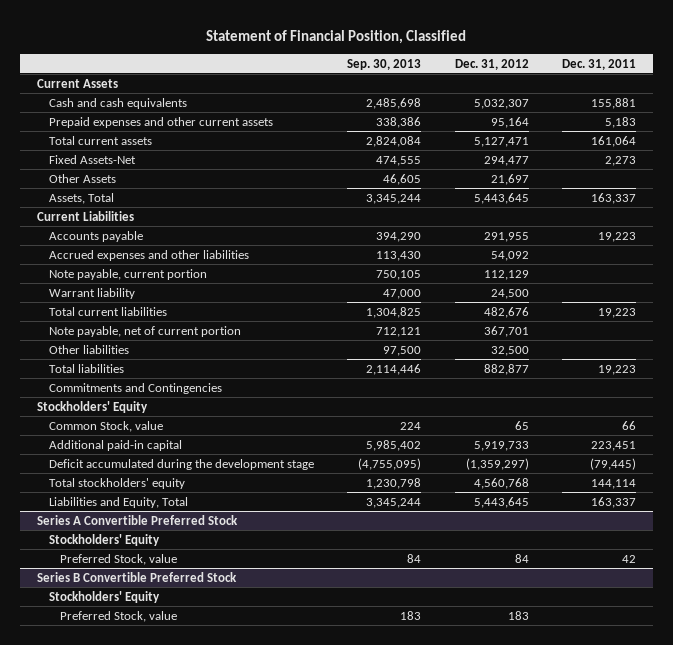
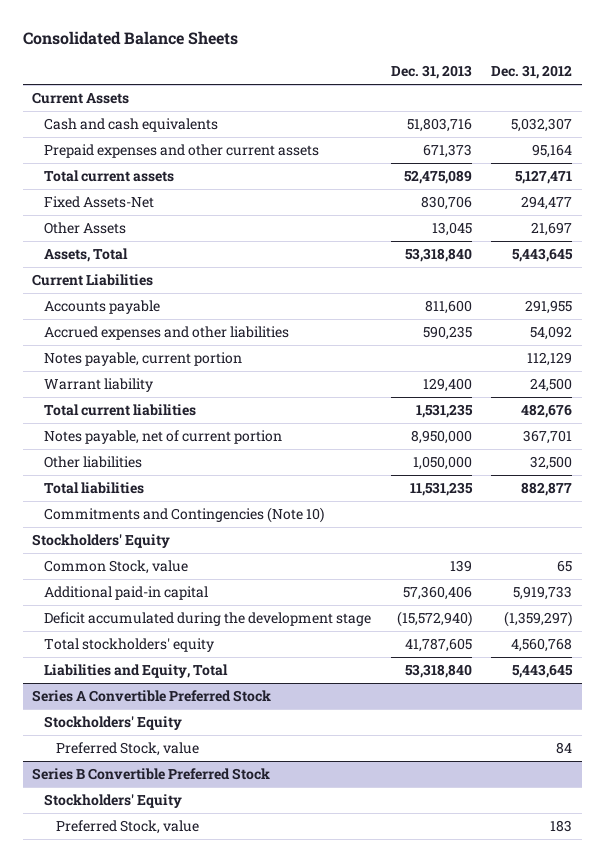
[206,29,467,44] Statement of Financial Position, Classified -> [22,31,238,46] Consolidated Balance Sheets
[347,58,422,70] Sep. 30, 2013 -> none
[561,58,636,70] Dec. 31, 2011 -> none
none -> [390,64,472,79] Dec. 31, 2013
[48,268,207,280] Note payable, current portion -> [44,352,243,367] Notes payable, current portion
[48,325,241,337] Note payable, net of current portion -> [44,430,283,445] Notes payable, net of current portion
[48,382,222,394] Commitments and Contingencies -> [44,507,325,524] Commitments and Contingencies (Note 10)

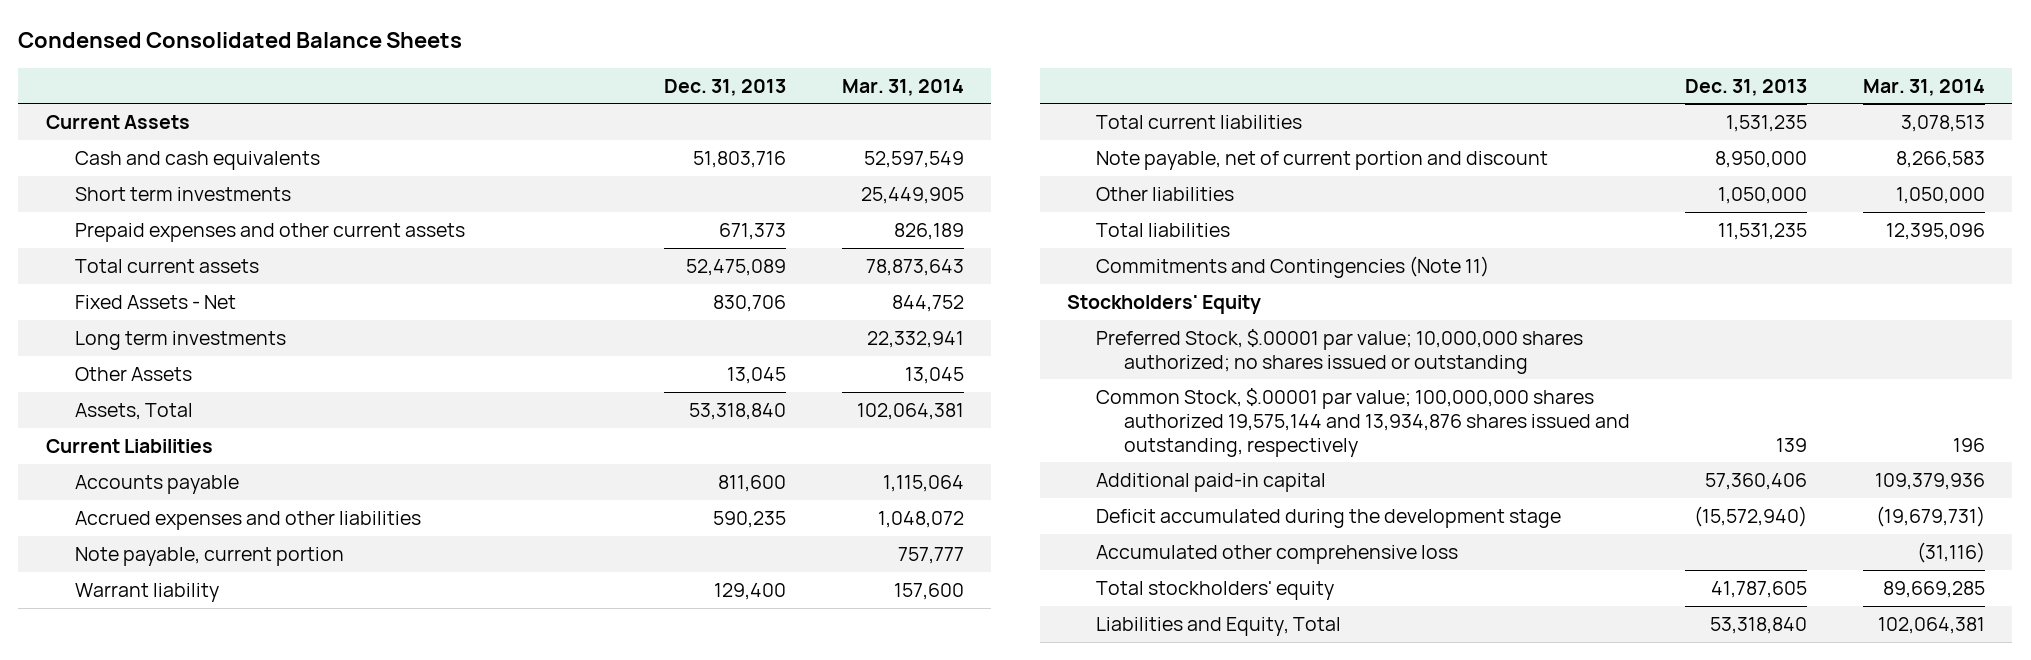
[22,31,238,46] Consolidated Balance Sheets -> [18,32,463,49] Condensed Consolidated Balance Sheets
[491,64,573,79] Dec. 31, 2012 -> none
none -> [841,78,964,96] Mar. 31, 2014
none -> [74,186,291,201] Short term investments
[44,196,155,209] Fixed Assets-Net -> [74,294,236,309] Fixed Assets - Net
none -> [74,330,286,350] Long term investments
[44,352,243,367] Notes payable, current portion -> [74,546,344,566] Note payable, current portion
[44,430,283,445] Notes payable, net of current portion -> [1095,150,1548,170] Note payable, net of current portion and discount
[44,507,325,524] Commitments and Contingencies (Note 10) -> [1095,255,1489,278] Commitments and Contingencies (Note 11)
none -> [1095,328,1583,374] Preferred Stock, $.00001 par value; 10,000,000 shares authorized; no shares issued or outstanding
[44,560,189,575] Common Stock, value -> [1095,387,1631,457] Common Stock, $.00001 par value; 100,000,000 shares authorized 19,575,144 and 13,934,876 shares issued and outstanding, respectively
none -> [1095,544,1458,564] Accumulated other comprehensive loss
[32,690,272,703] Series A Convertible Preferred Stock -> none
[44,716,183,731] Stockholders' Equity -> none
[56,742,200,757] Preferred Stock, value -> none
[32,768,271,781] Series B Convertible Preferred Stock -> none
[44,794,183,809] Stockholders' Equity -> none
[56,820,200,835] Preferred Stock, value -> none

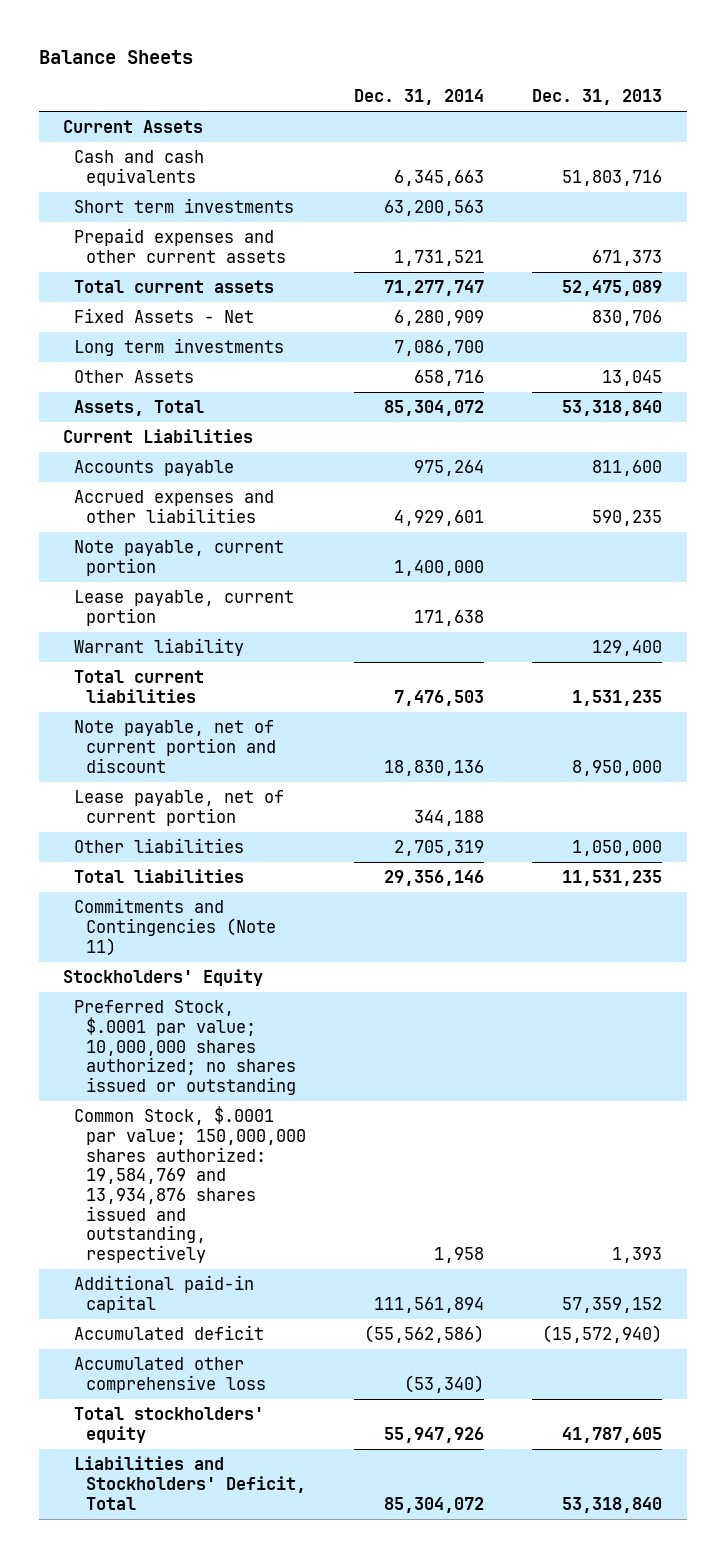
[18,32,463,49] Condensed Consolidated Balance Sheets -> [38,50,193,65] Balance Sheets
[841,78,964,96] Mar. 31, 2014 -> none
none -> [354,88,485,105] Dec. 31, 2014
none -> [74,590,295,626] Lease payable, current portion
none -> [74,790,285,826] Lease payable, net of current portion
[1095,328,1583,374] Preferred Stock, $.00001 par value; 10,000,000 shares authorized; no shares issued or outstanding -> [74,1000,296,1095] Preferred Stock, $.0001 par value; 10,000,000 shares authorized; no shares issued or outstanding
[1095,387,1631,457] Common Stock, $.00001 par value; 100,000,000 shares authorized 19,575,144 and 13,934,876 shares issued and outstanding, respectively -> [74,1106,306,1263] Common Stock, $.0001 par value; 150,000,000 shares authorized: 19,584,769 and 13,934,876 shares issued and outstanding, respectively
[1776,437,1808,452] 139 -> [612,1246,663,1263] 1,393
[1705,472,1808,490] 57,360,406 -> [562,1296,663,1313] 57,359,152
[1095,508,1561,528] Deficit accumulated during the development stage -> [74,1325,265,1341] Accumulated deficit
[1095,616,1341,636] Liabilities and Equity, Total -> [74,1456,306,1510] Liabilities and Stockholders' Deficit, Total

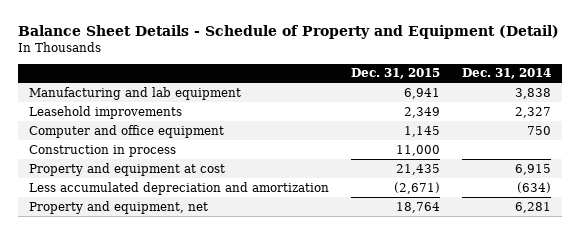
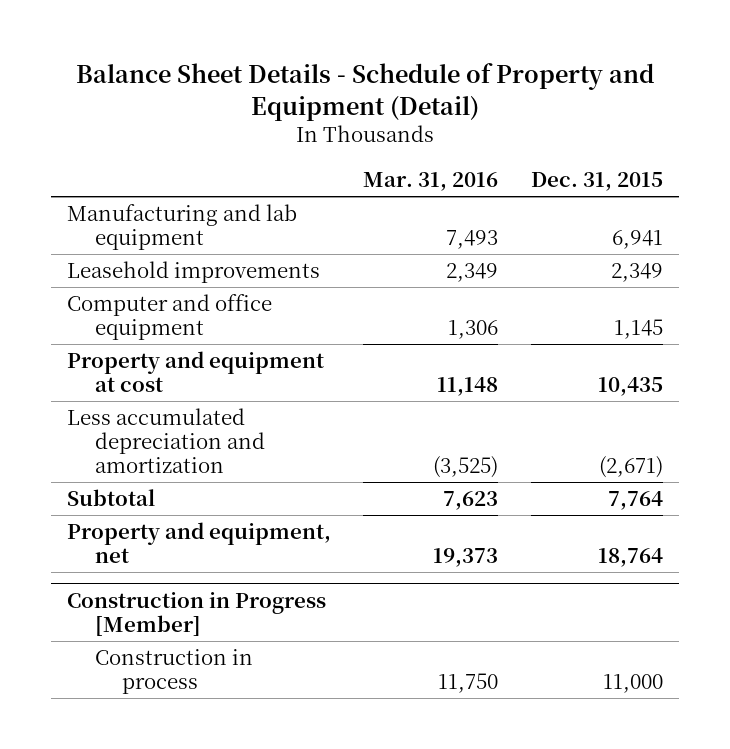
[462,68,552,80] Dec. 31, 2014 -> none
none -> [363,171,499,191] Mar. 31, 2016
[29,144,177,157] Construction in process -> none
[396,163,441,175] 21,435 -> [597,376,663,396] 10,435
none -> [67,489,156,507] Subtotal
none -> [67,591,327,636] Construction in Progress [Member]
none -> [94,649,253,694] Construction in process

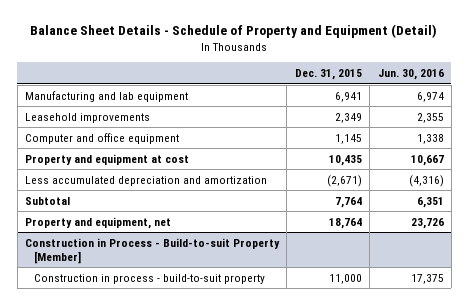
[363,171,499,191] Mar. 31, 2016 -> none
none -> [377,69,444,81] Jun. 30, 2016
[67,591,327,636] Construction in Progress [Member] -> [24,237,280,264] Construction in Process - Build-to-suit Property [Member]
[94,649,253,694] Construction in process -> [33,273,265,284] Construction in process - build-to-suit property

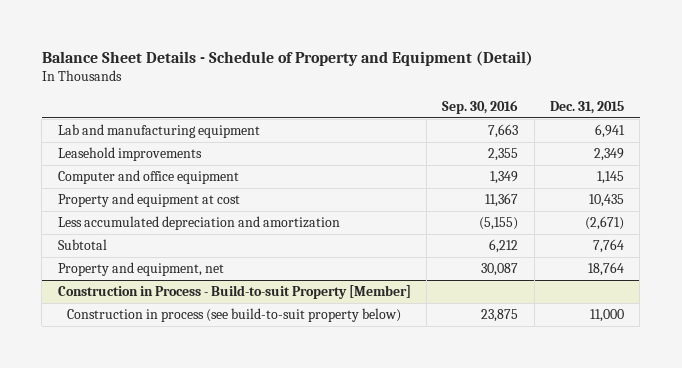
[377,69,444,81] Jun. 30, 2016 -> none
none -> [442,99,519,114] Sep. 30, 2016
[24,90,188,102] Manufacturing and lab equipment -> [57,124,260,139] Lab and manufacturing equipment
[33,273,265,284] Construction in process - build-to-suit property -> [67,308,402,323] Construction in process (see build-to-suit property below)

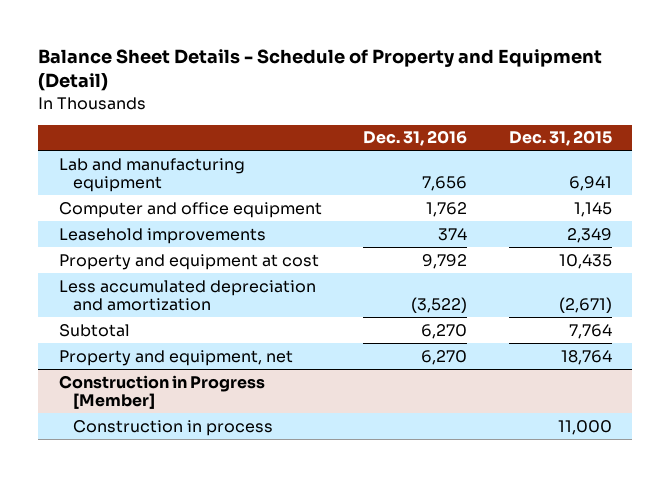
[442,99,519,114] Sep. 30, 2016 -> none
none -> [363,130,468,147] Dec. 31, 2016
[57,147,202,162] Leasehold improvements -> [59,227,267,244] Leasehold improvements
[57,285,411,300] Construction in Process - Build-to-suit Property [Member] -> [59,374,266,410] Construction in Progress [Member]
[67,308,402,323] Construction in process (see build-to-suit property below) -> [73,419,274,436] Construction in process

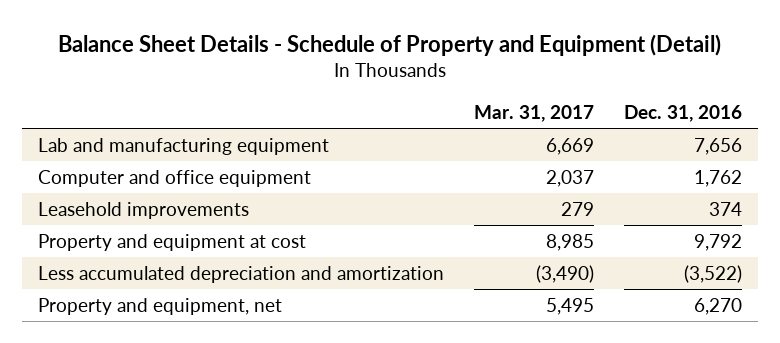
[508,130,612,147] Dec. 31, 2015 -> none
none -> [473,105,594,123] Mar. 31, 2017
[59,323,131,337] Subtotal -> none
[59,374,266,410] Construction in Progress [Member] -> none
[73,419,274,436] Construction in process -> none

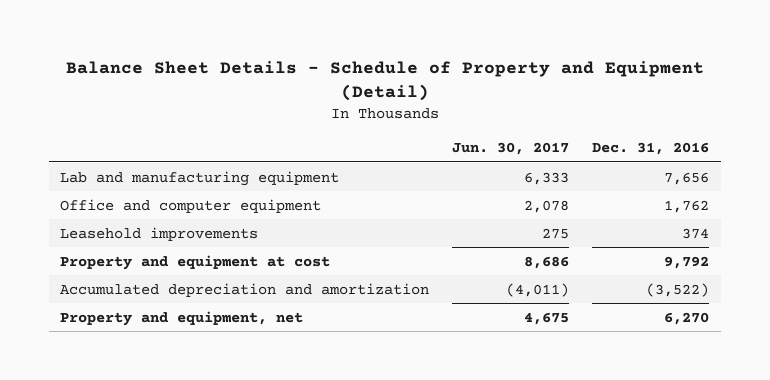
[473,105,594,123] Mar. 31, 2017 -> none
none -> [452,142,570,156] Jun. 30, 2017
[37,169,311,187] Computer and office equipment -> [60,198,322,213] Office and computer equipment
[37,265,444,283] Less accumulated depreciation and amortization -> [60,282,430,297] Accumulated depreciation and amortization

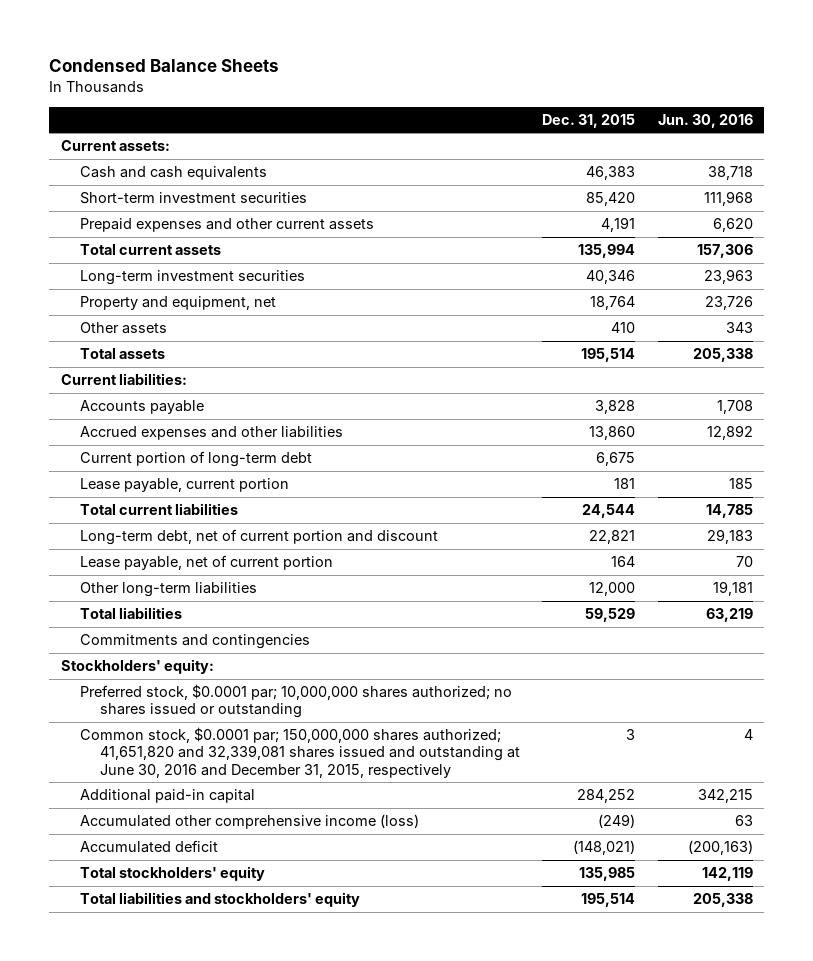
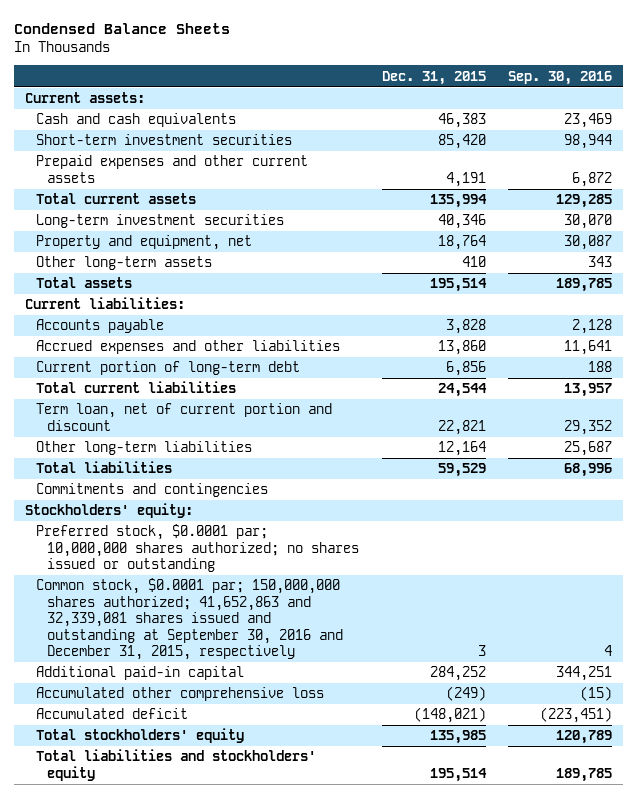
[657,113,753,128] Jun. 30, 2016 -> none
none -> [507,70,612,85] Sep. 30, 2016
[80,322,168,335] Other assets -> [36,256,213,271] Other long-term assets
[80,478,290,493] Lease payable, current portion -> none
[596,452,636,467] 6,675 -> [445,361,486,377] 6,856
[80,555,334,571] Lease payable, net of current portion -> none
[80,529,439,546] Long-term debt, net of current portion and discount -> [36,403,333,431] Term loan, net of current portion and discount
[589,582,636,597] 12,000 -> [437,441,486,457] 12,164
[80,727,521,778] Common stock, $0.0001 par; 150,000,000 shares authorized; 41,651,820 and 32,339,081 shares issued and outstanding at June 30, 2016 and December 31, 2015, respectively -> [36,578,344,661] Common stock, $0.0001 par; 150,000,000 shares authorized; 41,652,863 and 32,339,081 shares issued and outstanding at September 30, 2016 and December 31, 2015, respectively
[80,814,420,830] Accumulated other comprehensive income (loss) -> [36,687,325,702] Accumulated other comprehensive loss

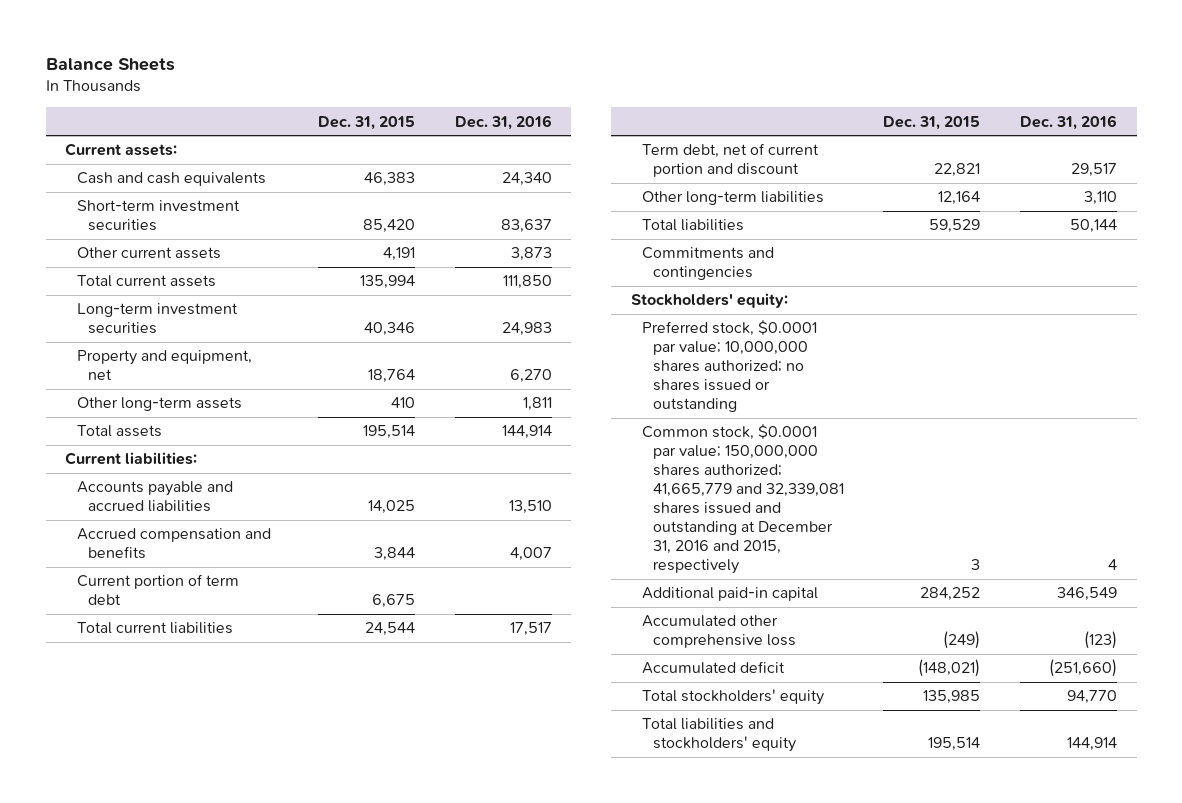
[13,23,230,35] Condensed Balance Sheets -> [45,58,175,72] Balance Sheets
[507,70,612,85] Sep. 30, 2016 -> none
none -> [454,114,552,130] Dec. 31, 2016
[36,155,309,183] Prepaid expenses and other current assets -> [76,247,221,260] Other current assets
[36,319,165,334] Accounts payable -> none
[36,340,341,355] Accrued expenses and other liabilities -> none
none -> [76,481,233,513] Accounts payable and accrued liabilities
none -> [76,528,271,560] Accrued compensation and benefits
[36,361,301,376] Current portion of long-term debt -> [76,574,239,606] Current portion of term debt
[445,361,486,377] 6,856 -> [372,594,416,609] 6,675
[36,403,333,431] Term loan, net of current portion and discount -> [641,143,819,178] Term debt, net of current portion and discount
[36,524,360,573] Preferred stock, $0.0001 par; 10,000,000 shares authorized; no shares issued or outstanding -> [641,320,817,413] Preferred stock, $0.0001 par value; 10,000,000 shares authorized; no shares issued or outstanding
[36,578,344,661] Common stock, $0.0001 par; 150,000,000 shares authorized; 41,652,863 and 32,339,081 shares issued and outstanding at September 30, 2016 and December 31, 2015, respectively -> [641,424,844,575] Common stock, $0.0001 par value; 150,000,000 shares authorized; 41,665,779 and 32,339,081 shares issued and outstanding at December 31, 2016 and 2015, respectively

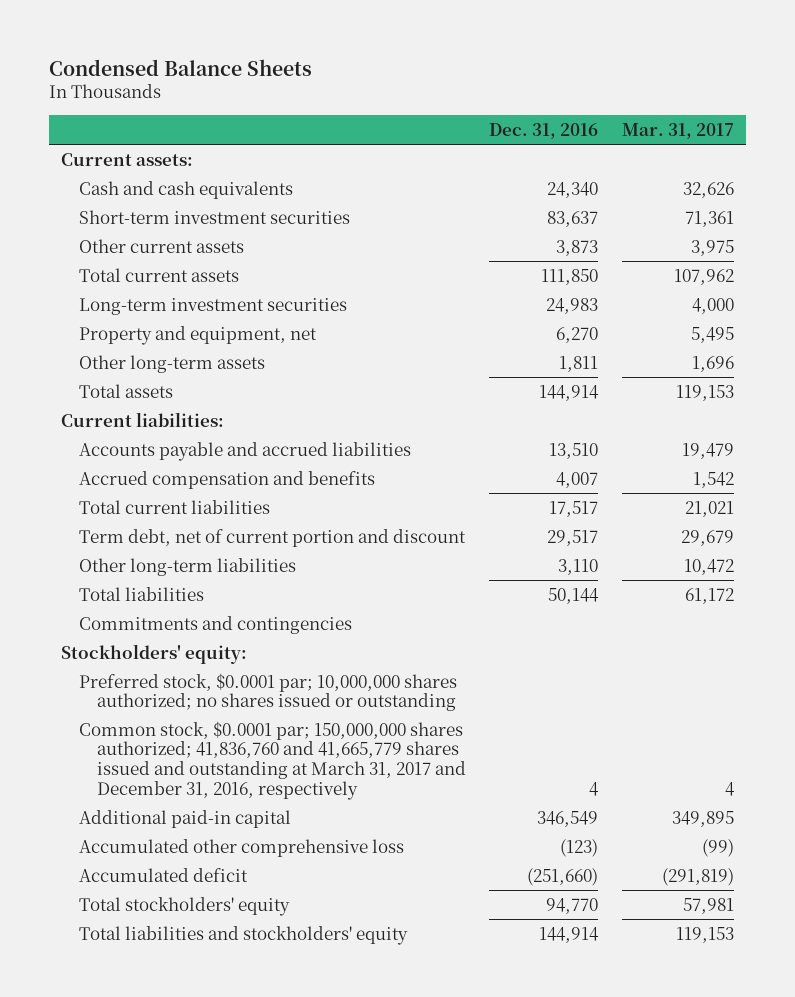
[45,58,175,72] Balance Sheets -> [49,58,313,76] Condensed Balance Sheets
[318,115,416,130] Dec. 31, 2015 -> none
none -> [622,122,735,139] Mar. 31, 2017
[76,574,239,606] Current portion of term debt -> none
[641,320,817,413] Preferred stock, $0.0001 par value; 10,000,000 shares authorized; no shares issued or outstanding -> [78,672,457,712] Preferred stock, $0.0001 par; 10,000,000 shares authorized; no shares issued or outstanding
[641,424,844,575] Common stock, $0.0001 par value; 150,000,000 shares authorized; 41,665,779 and 32,339,081 shares issued and outstanding at December 31, 2016 and 2015, respectively -> [78,720,466,800] Common stock, $0.0001 par; 150,000,000 shares authorized; 41,836,760 and 41,665,779 shares issued and outstanding at March 31, 2017 and December 31, 2016, respectively

